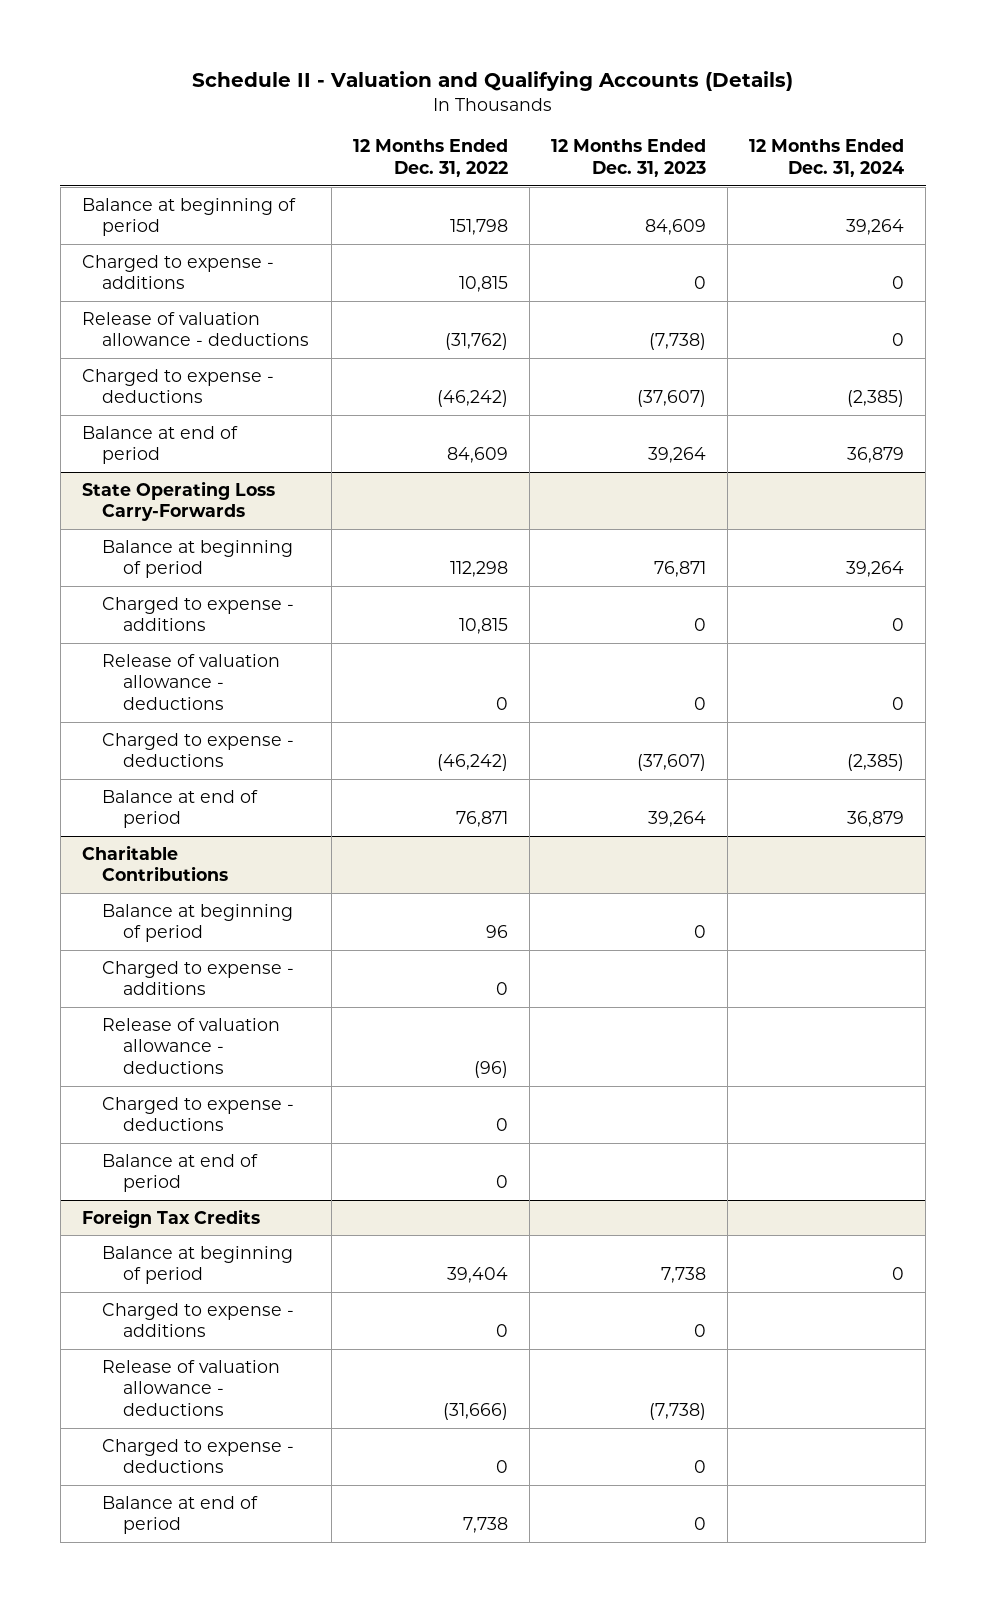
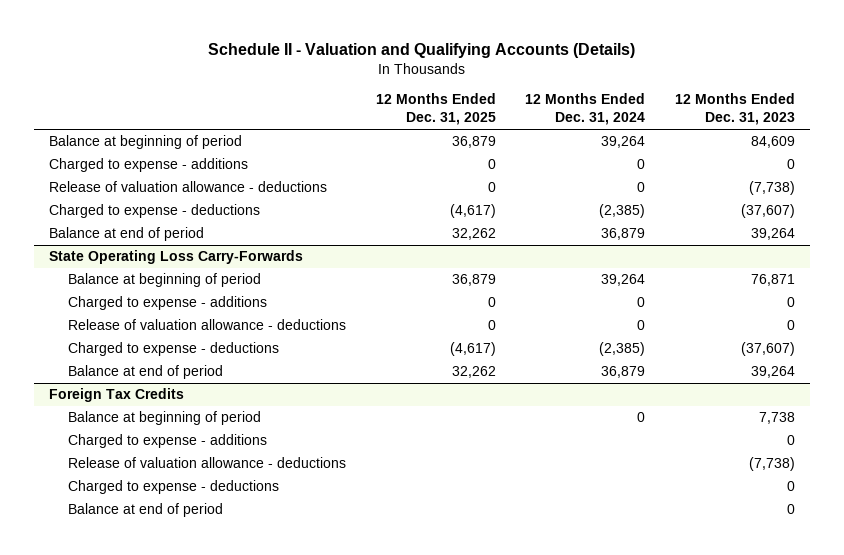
[352,139,508,177] 12 Months Ended Dec. 31, 2022 -> none
none -> [375,93,496,126] 12 Months Ended Dec. 31, 2025
[81,844,229,882] Charitable Contributions -> none
[102,903,294,943] Balance at beginning of period -> none
[102,960,295,996] Charged to expense - additions -> none
[102,1017,281,1074] Release of valuation allowance - deductions -> none
[102,1096,295,1132] Charged to expense - deductions -> none
[102,1153,259,1193] Balance at end of period -> none

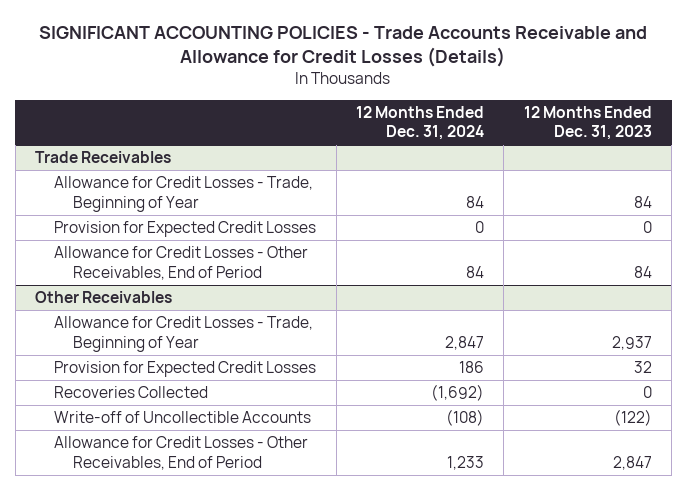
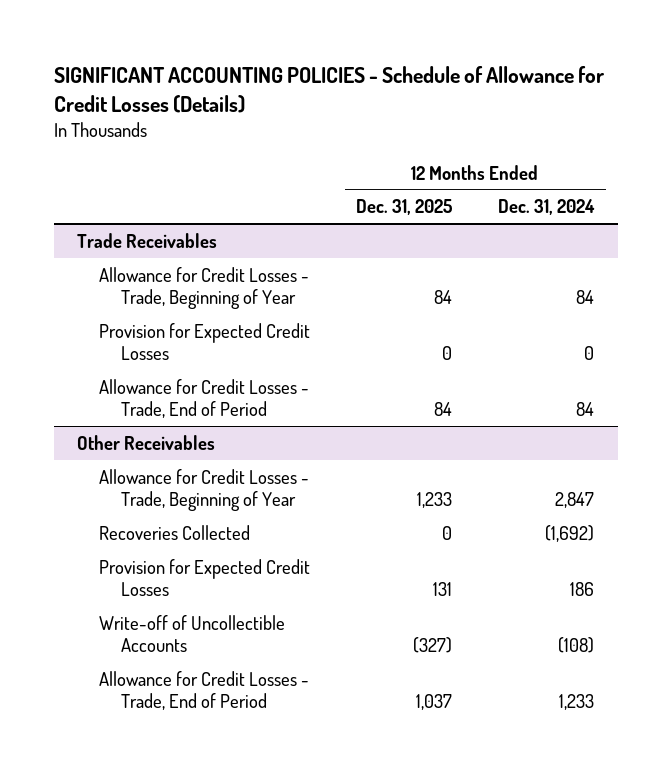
[39,26,648,68] SIGNIFICANT ACCOUNTING POLICIES - Trade Accounts Receivable and Allowance for Credit Losses (Details) -> [54,66,605,114] SIGNIFICANT ACCOUNTING POLICIES - Schedule of Allowance for Credit Losses (Details)
[523,105,652,141] 12 Months Ended Dec. 31, 2023 -> none
none -> [356,199,453,216] Dec. 31, 2025
[54,246,309,280] Allowance for Credit Losses - Other Receivables, End of Period -> [98,378,309,418] Allowance for Credit Losses - Trade, End of Period
[54,361,317,378] Provision for Expected Credit Losses -> [98,558,310,596] Provision for Expected Credit Losses
[54,436,309,470] Allowance for Credit Losses - Other Receivables, End of Period -> [98,670,309,710] Allowance for Credit Losses - Trade, End of Period

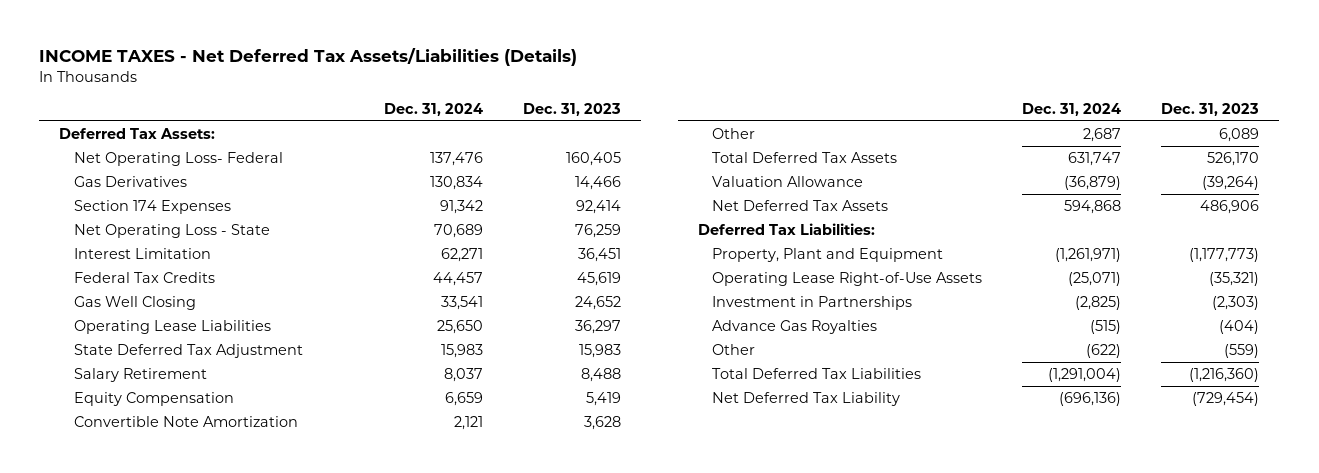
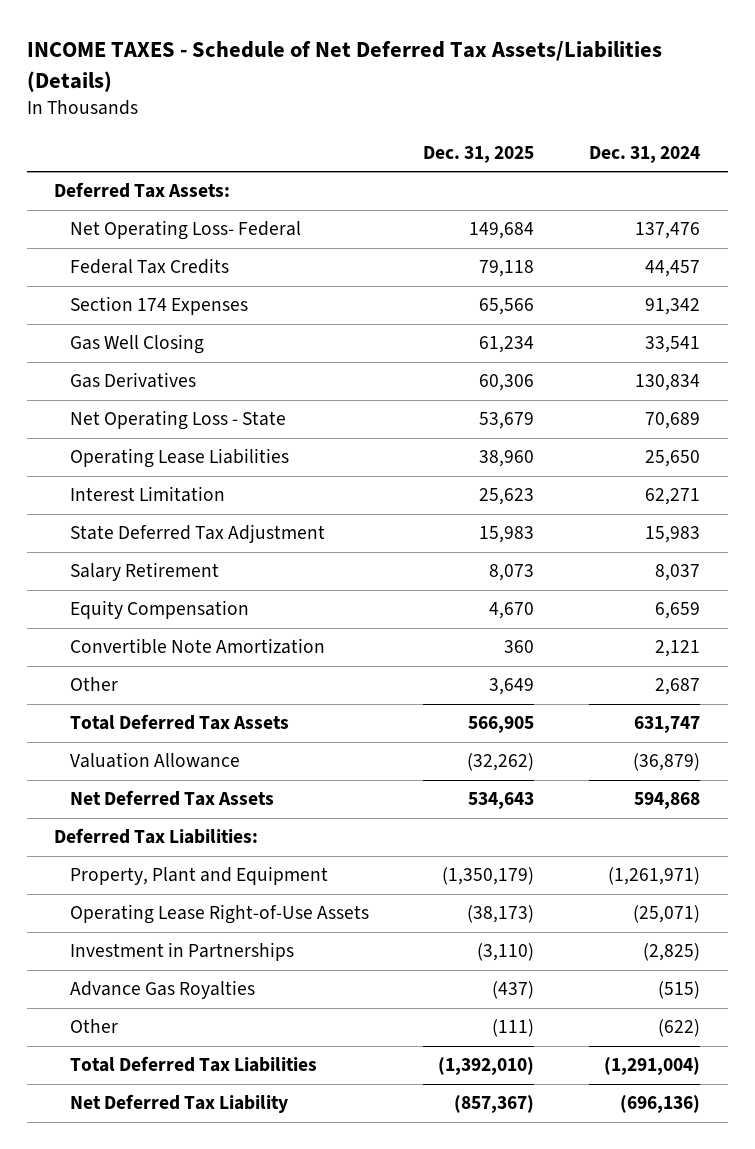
[39,48,578,67] INCOME TAXES - Net Deferred Tax Assets/Liabilities (Details) -> [27,41,663,92] INCOME TAXES - Schedule of Net Deferred Tax Assets/Liabilities (Details)
[523,102,622,116] Dec. 31, 2023 -> none
none -> [423,145,535,163] Dec. 31, 2025
[73,200,231,215] Section 174 Expenses -> [69,296,248,316] Section 174 Expenses
[73,176,187,188] Gas Derivatives -> [69,372,196,389] Gas Derivatives
[73,224,270,239] Net Operating Loss - State -> [69,410,286,431] Net Operating Loss - State
[73,248,211,260] Interest Limitation -> [69,486,225,503] Interest Limitation

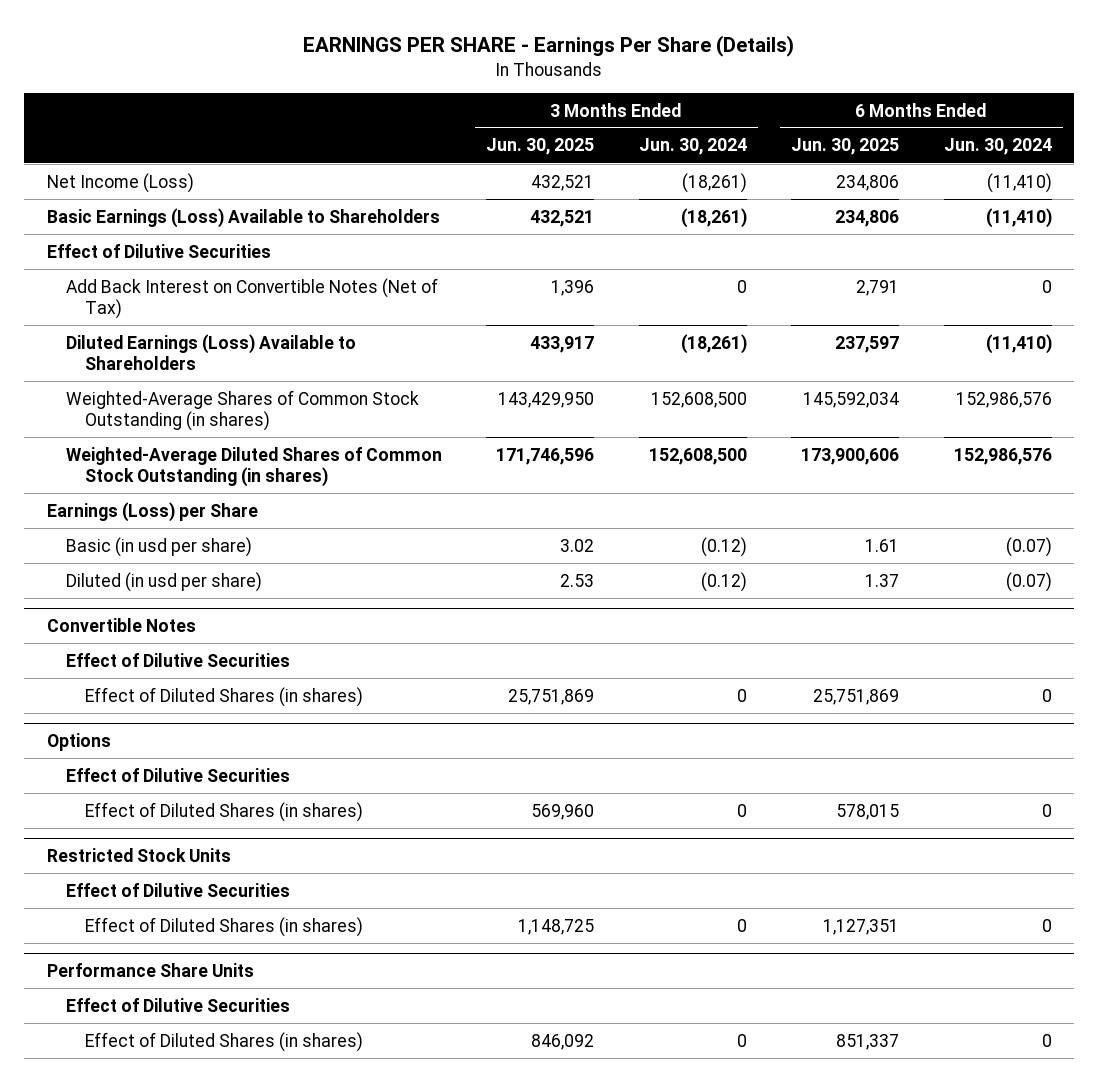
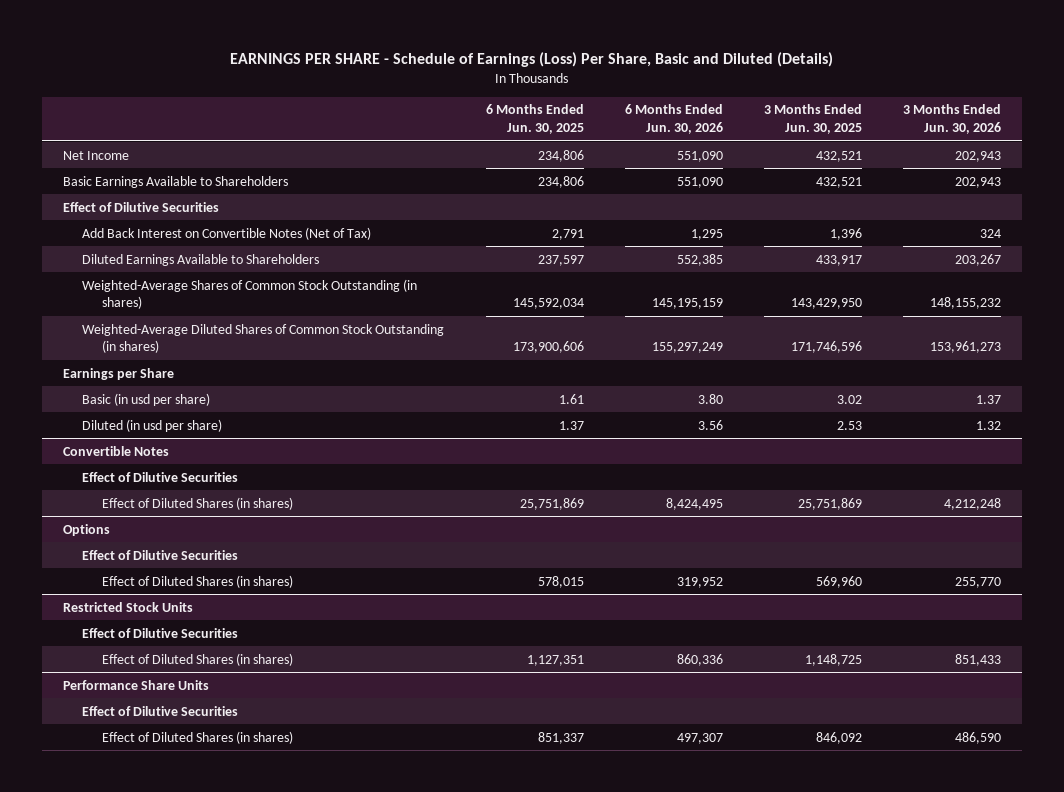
[303,34,795,57] EARNINGS PER SHARE - Earnings Per Share (Details) -> [229,51,833,67] EARNINGS PER SHARE - Schedule of Earnings (Loss) Per Share, Basic and Diluted (Details)
[638,138,747,156] Jun. 30, 2024 -> none
[943,138,1052,156] Jun. 30, 2024 -> none
none -> [624,104,723,135] 6 Months Ended Jun. 30, 2026
none -> [903,104,1002,135] 3 Months Ended Jun. 30, 2026
[46,172,194,193] Net Income (Loss) -> [62,150,129,160] Net Income
[46,207,440,228] Basic Earnings (Loss) Available to Shareholders -> [62,175,288,188] Basic Earnings Available to Shareholders
[65,333,356,370] Diluted Earnings (Loss) Available to Shareholders -> [82,253,320,266] Diluted Earnings Available to Shareholders
[46,501,258,522] Earnings (Loss) per Share -> [62,367,174,380] Earnings per Share

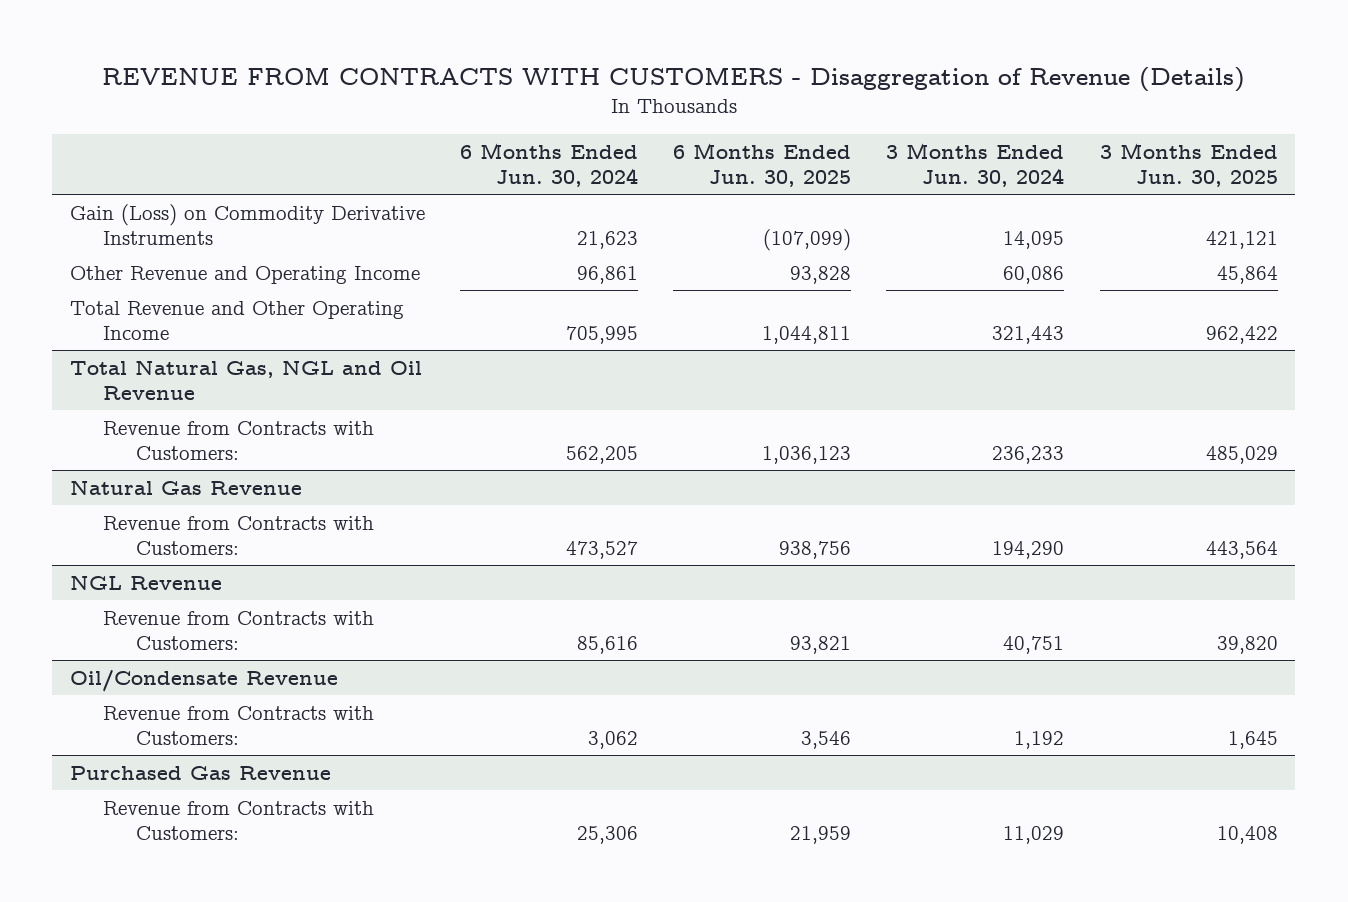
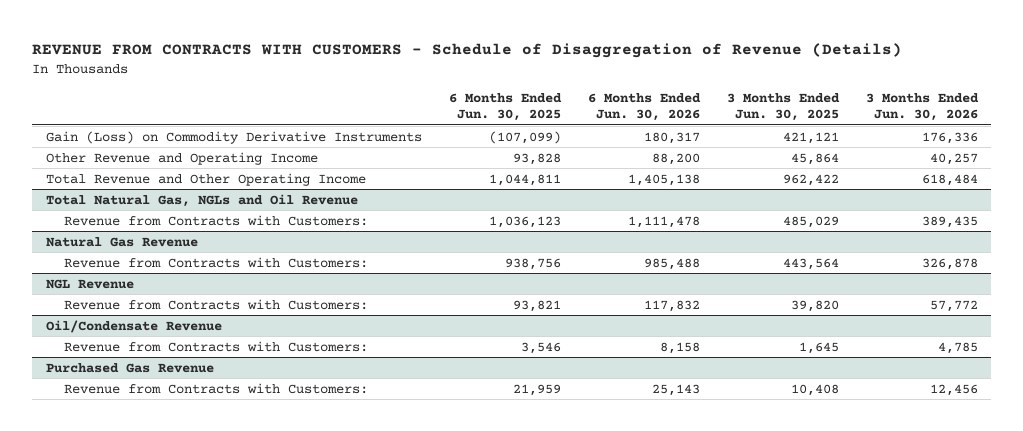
[101,66,1245,92] REVENUE FROM CONTRACTS WITH CUSTOMERS - Disaggregation of Revenue (Details) -> [31,42,902,58] REVENUE FROM CONTRACTS WITH CUSTOMERS - Schedule of Disaggregation of Revenue (Details)
[460,142,639,187] 6 Months Ended Jun. 30, 2024 -> none
[886,142,1065,187] 3 Months Ended Jun. 30, 2024 -> none
none -> [587,92,701,122] 6 Months Ended Jun. 30, 2026
none -> [865,92,979,122] 3 Months Ended Jun. 30, 2026
[70,359,423,400] Total Natural Gas, NGL and Oil Revenue -> [45,193,358,207] Total Natural Gas, NGLs and Oil Revenue

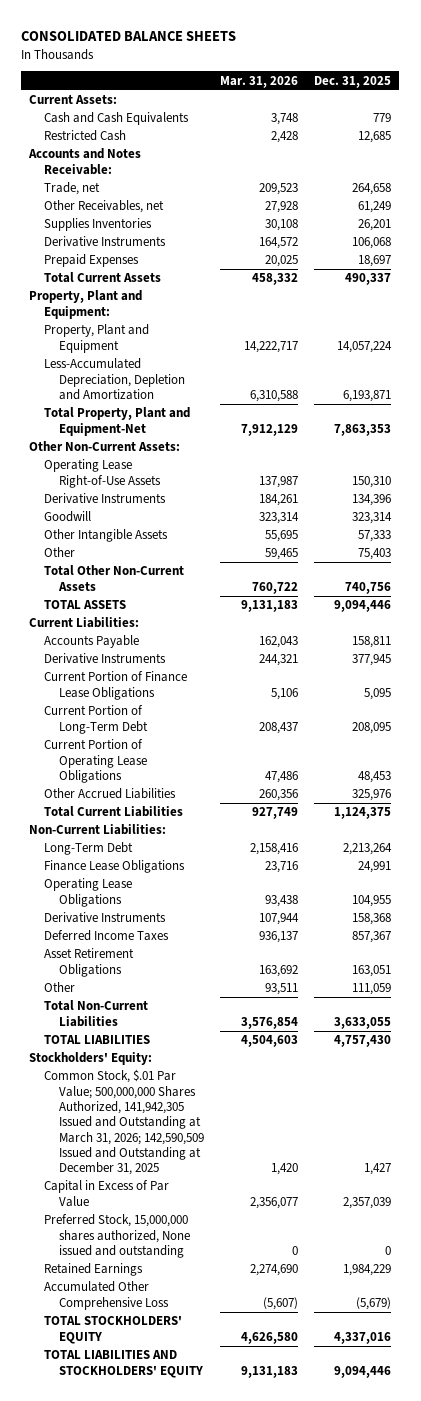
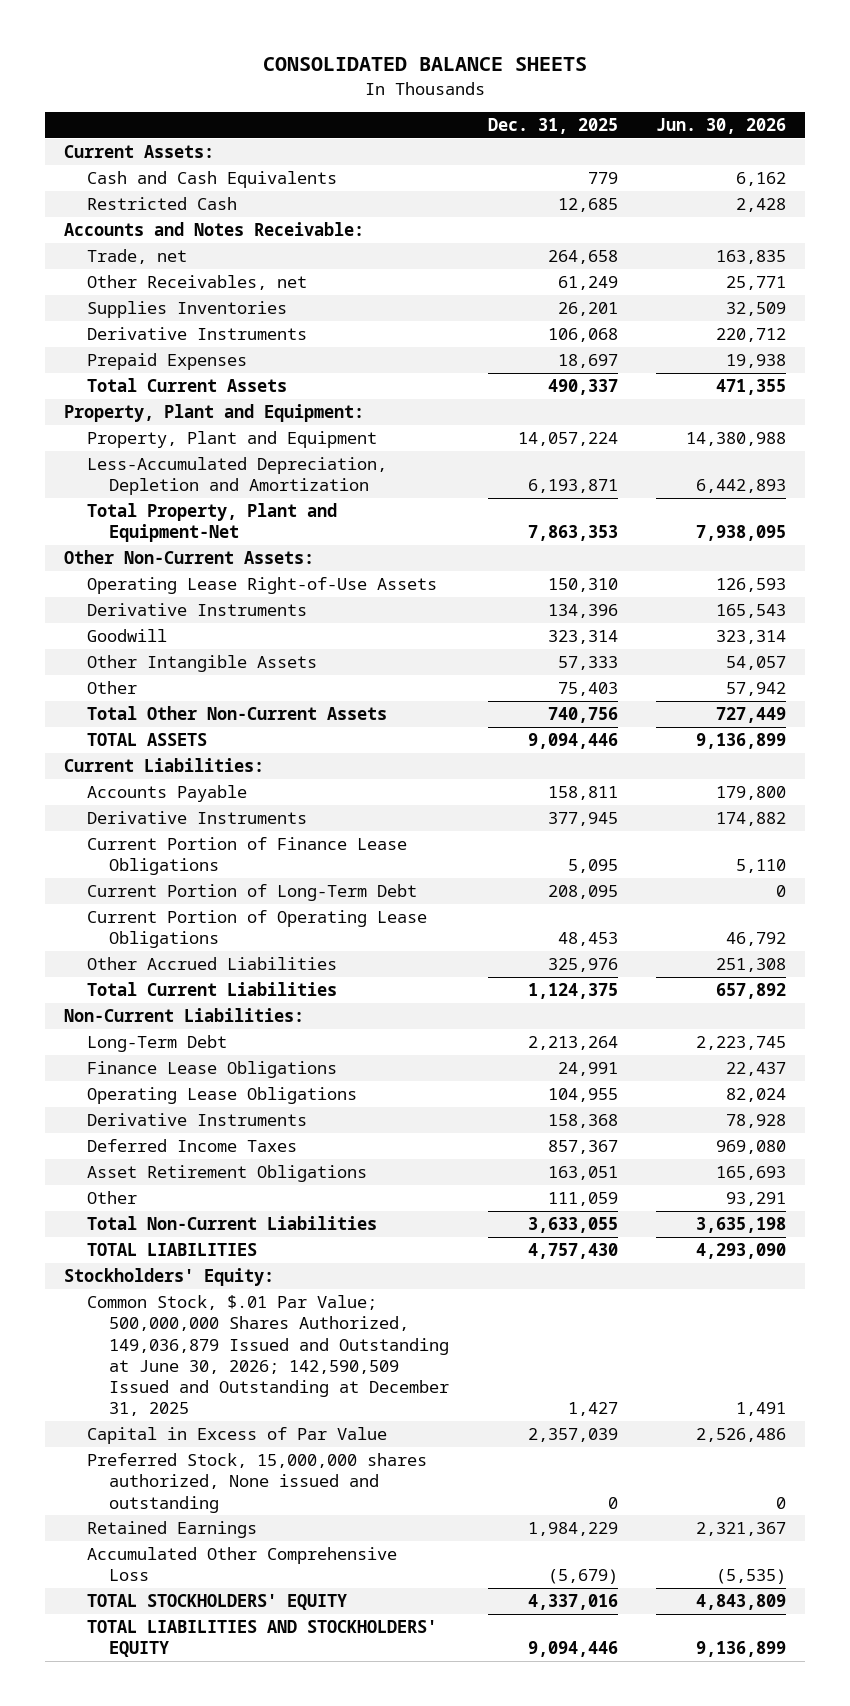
[220,75,299,88] Mar. 31, 2026 -> none
none -> [655,117,786,134] Jun. 30, 2026
[44,1069,205,1176] Common Stock, $.01 Par Value; 500,000,000 Shares Authorized, 141,942,305 Issued and Outstanding at March 31, 2026; 142,590,509 Issued and Outstanding at December 31, 2025 -> [86,1295,450,1417] Common Stock, $.01 Par Value; 500,000,000 Shares Authorized, 149,036,879 Issued and Outstanding at June 30, 2026; 142,590,509 Issued and Outstanding at December 31, 2025

